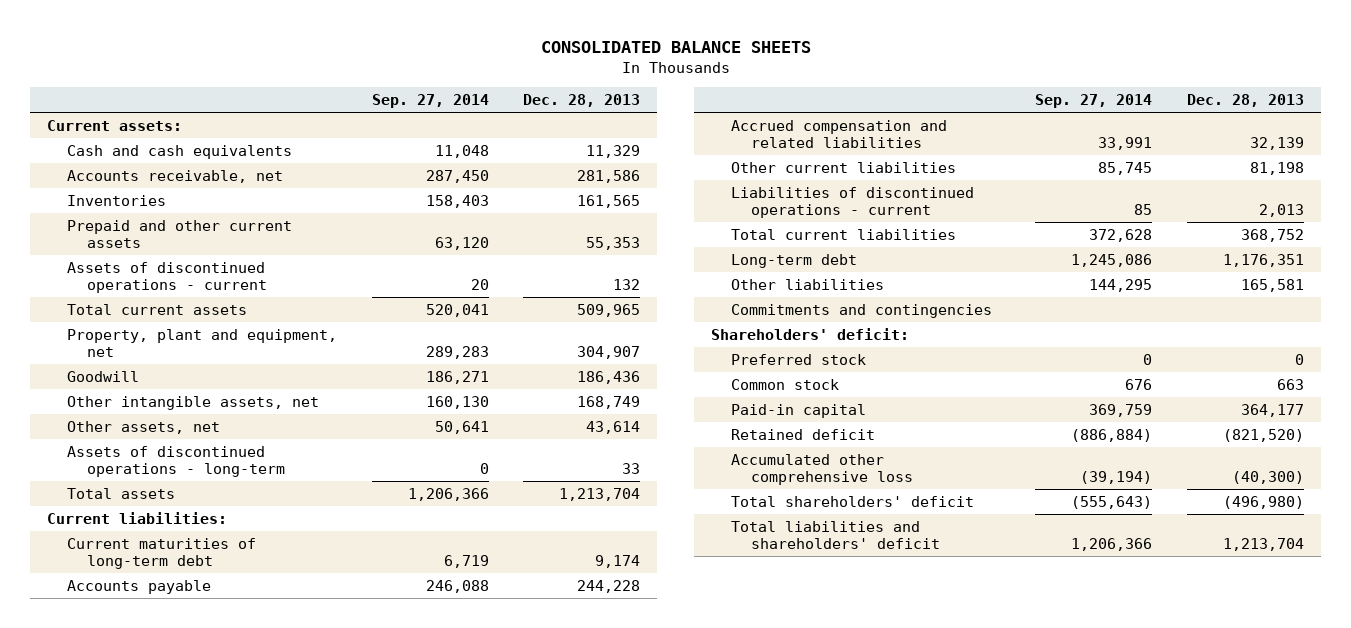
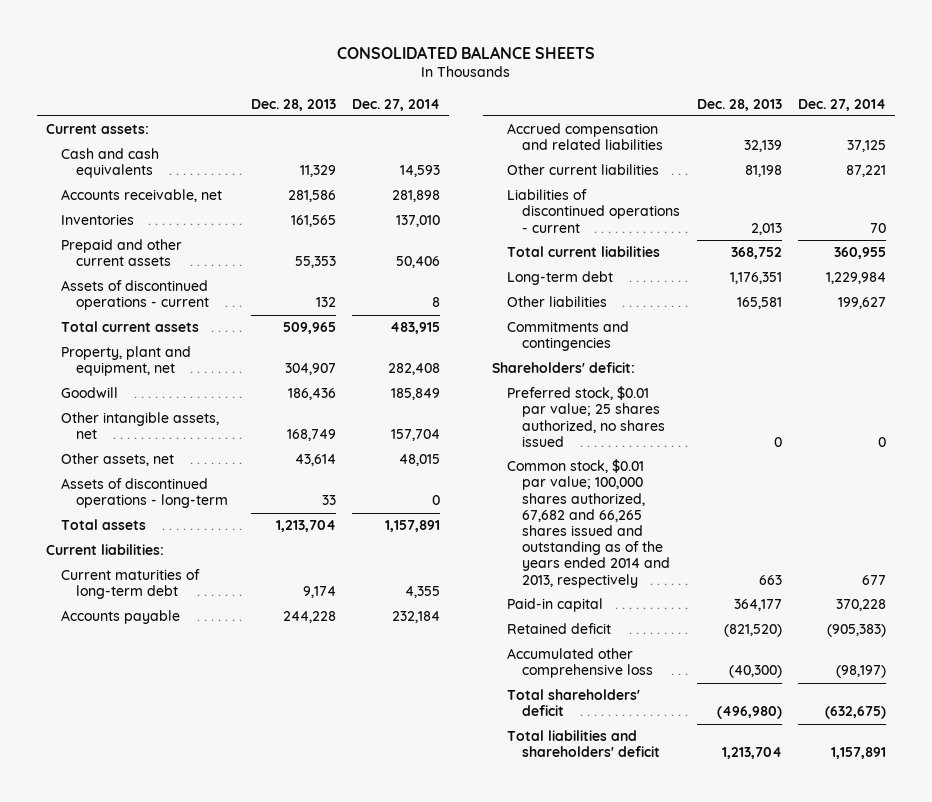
[371,94,489,109] Sep. 27, 2014 -> none
none -> [352,98,441,111] Dec. 27, 2014
[731,353,867,365] Preferred stock -> [506,386,666,447] Preferred stock, $0.01 par value; 25 shares authorized, no shares issued
[731,378,840,390] Common stock -> [506,459,671,588] Common stock, $0.01 par value; 100,000 shares authorized, 67,682 and 66,265 shares issued and outstanding as of the years ended 2014 and 2013, respectively

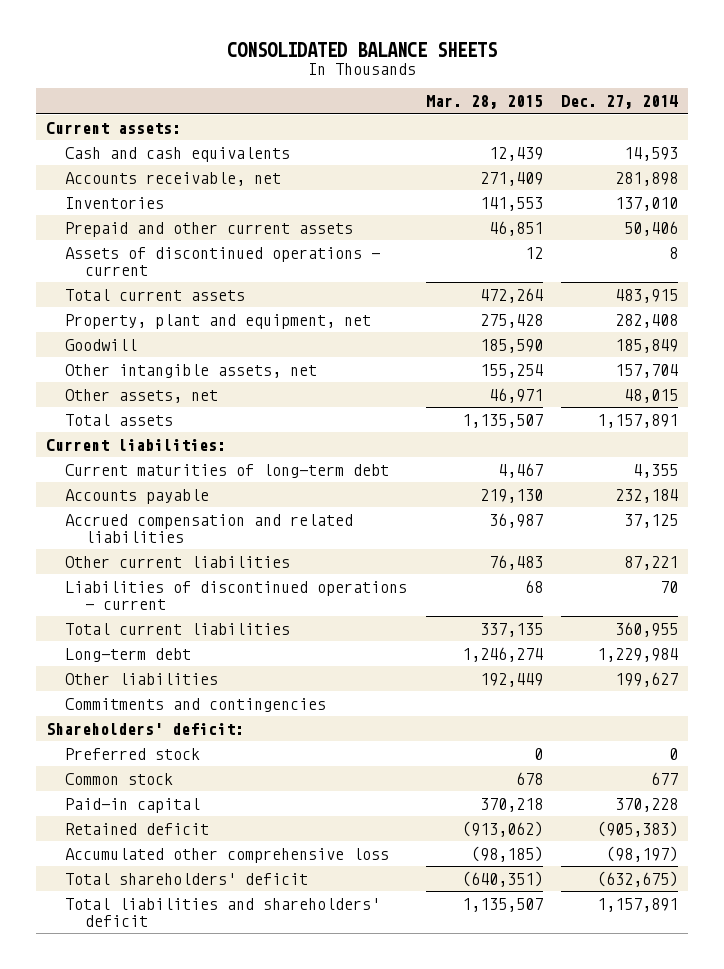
[250,98,336,111] Dec. 28, 2013 -> none
none -> [425,95,543,110] Mar. 28, 2015
[60,478,229,509] Assets of discontinued operations - long-term -> none
[506,386,666,447] Preferred stock, $0.01 par value; 25 shares authorized, no shares issued -> [65,747,201,760] Preferred stock
[506,459,671,588] Common stock, $0.01 par value; 100,000 shares authorized, 67,682 and 66,265 shares issued and outstanding as of the years ended 2014 and 2013, respectively -> [65,772,174,785] Common stock

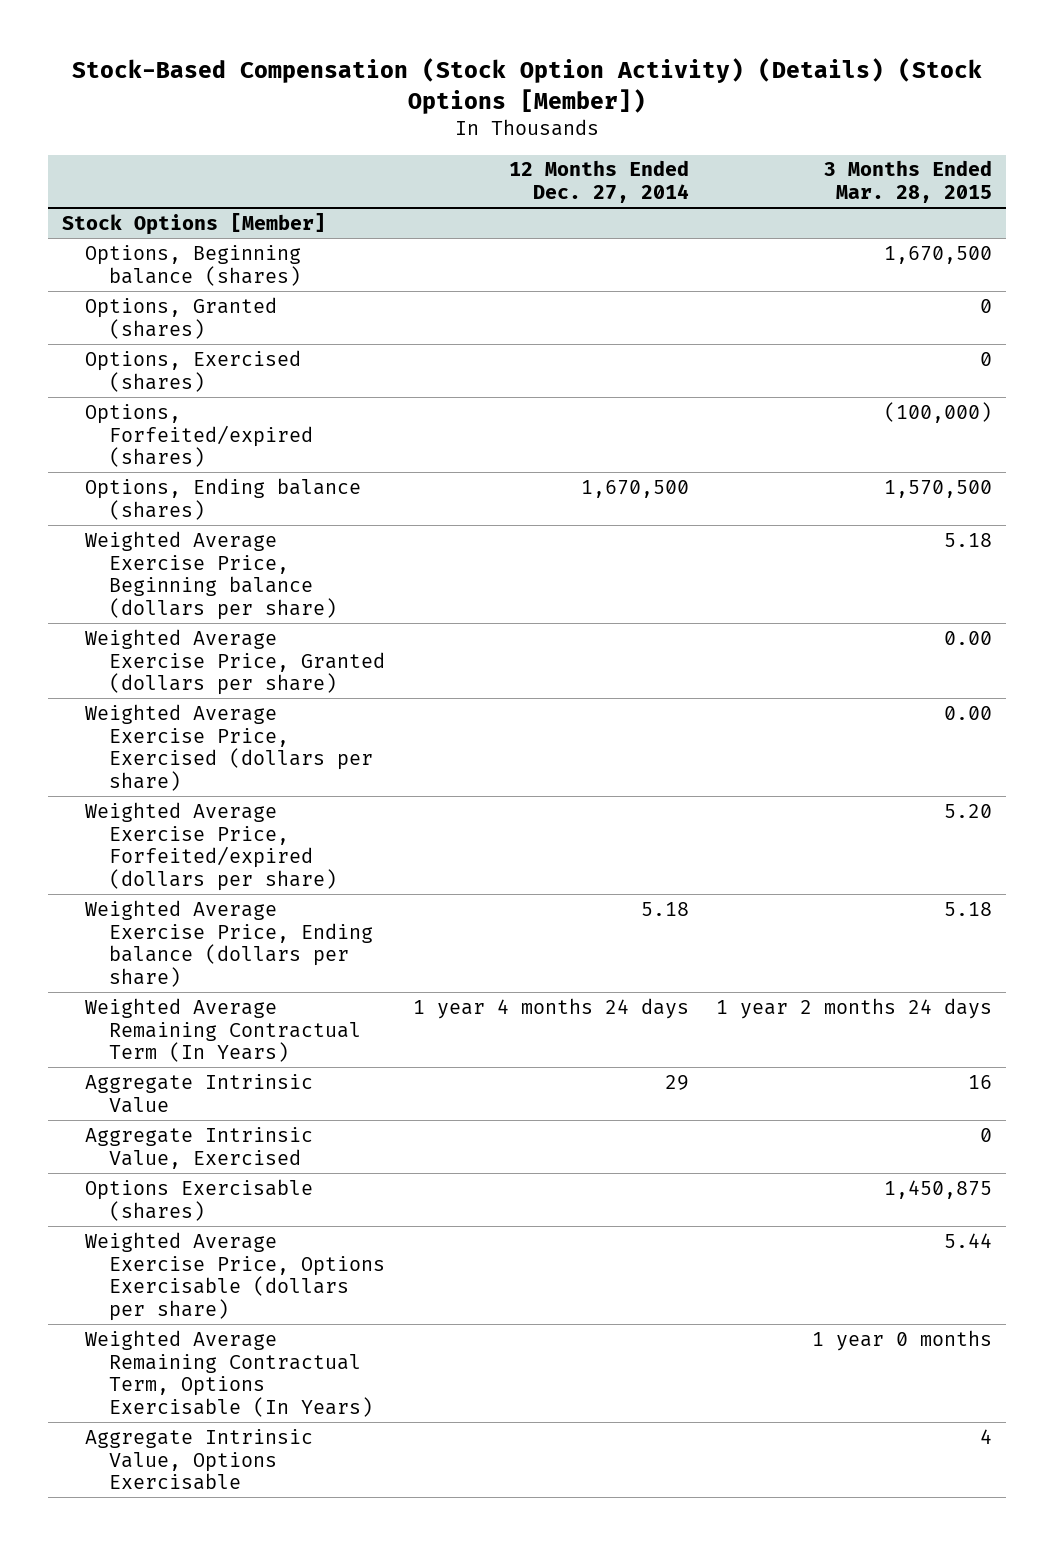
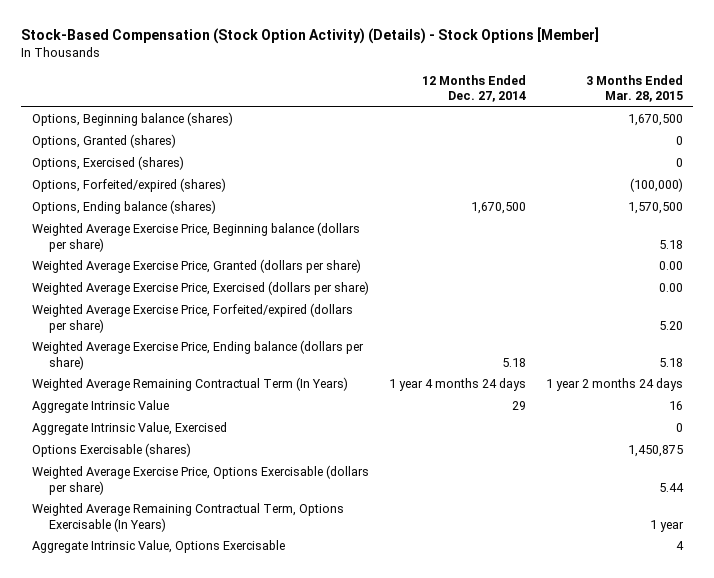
[71,58,982,114] Stock-Based Compensation (Stock Option Activity) (Details) (Stock Options [Member]) -> [21,27,600,45] Stock-Based Compensation (Stock Option Activity) (Details) - Stock Options [Member]
[61,212,326,235] Stock Options [Member] -> none
[812,1329,993,1351] 1 year 0 months -> [649,519,684,532] 1 year

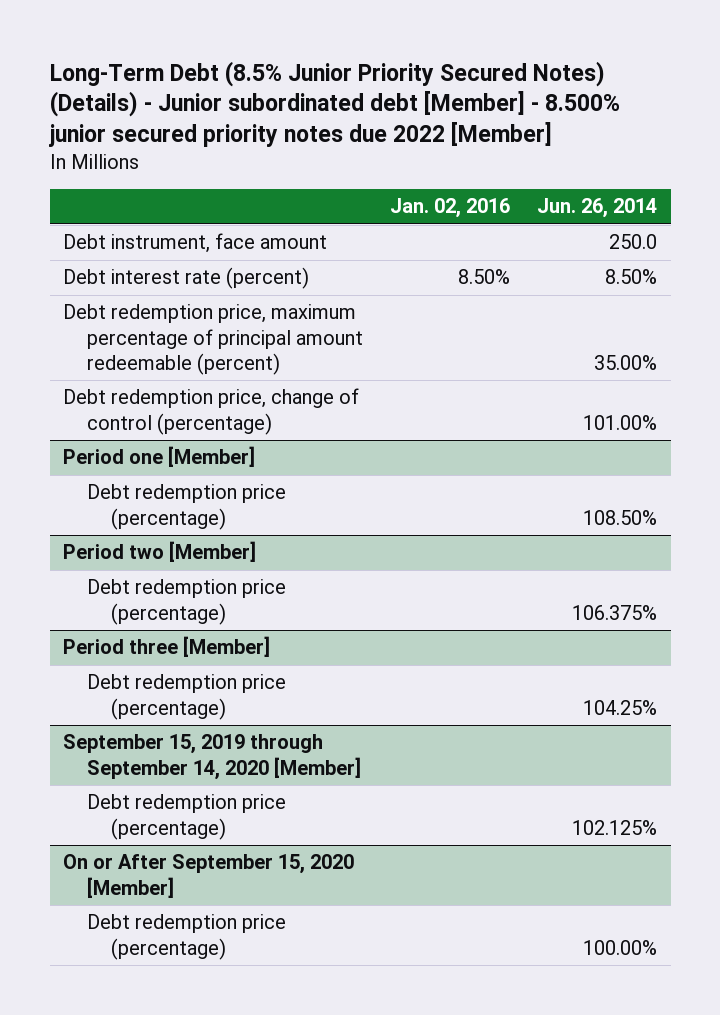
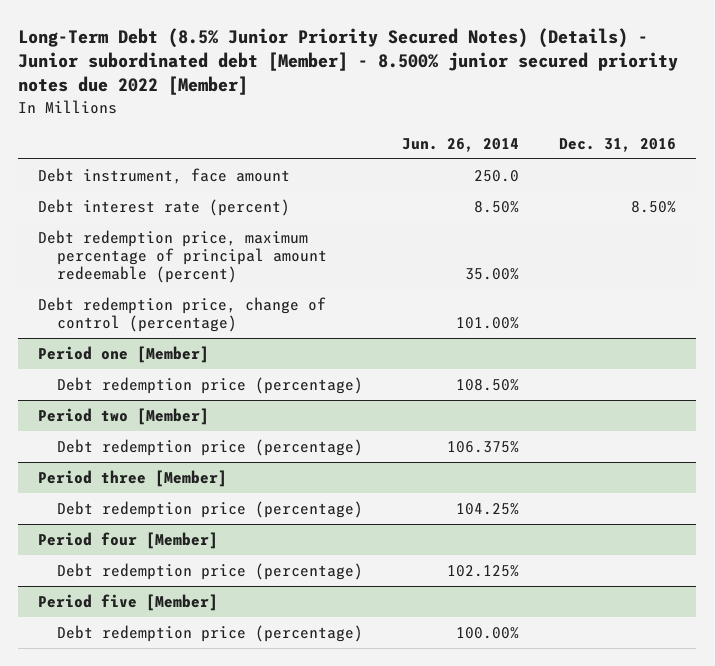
[390,198,511,219] Jan. 02, 2016 -> none
none -> [559,138,677,153] Dec. 31, 2016
[63,734,362,780] September 15, 2019 through September 14, 2020 [Member] -> [38,531,219,549] Period four [Member]
[63,854,355,898] On or After September 15, 2020 [Member] -> [38,593,219,611] Period five [Member]

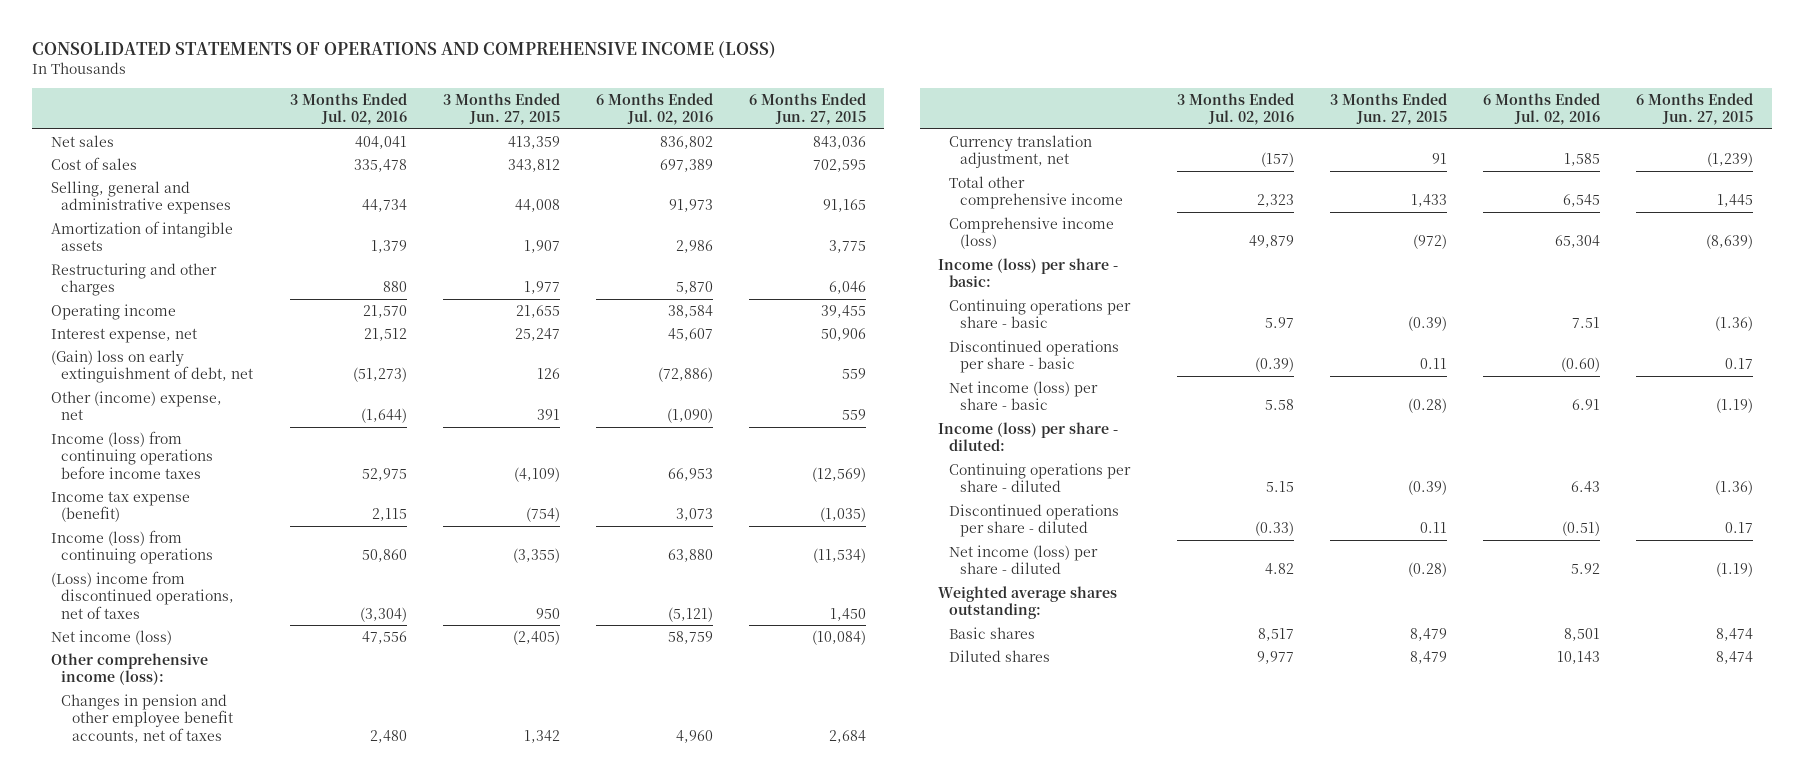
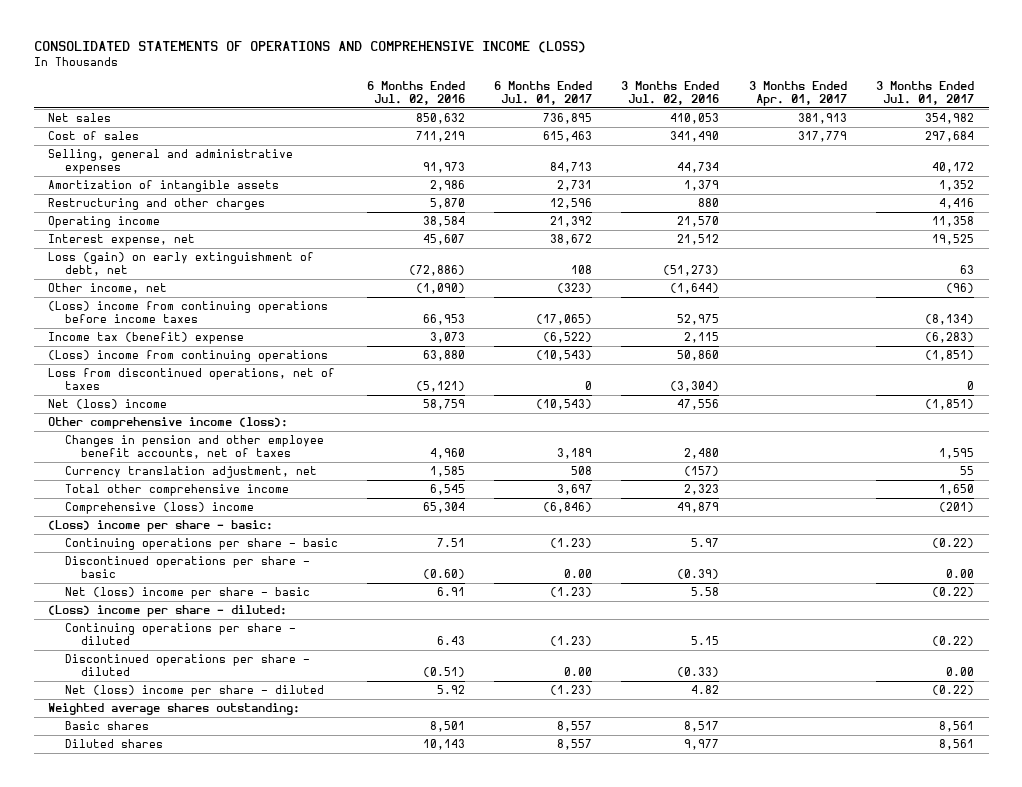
[442,92,560,126] 3 Months Ended Jun. 27, 2015 -> none
[749,92,867,126] 6 Months Ended Jun. 27, 2015 -> none
none -> [494,80,593,105] 6 Months Ended Jul. 01, 2017
none -> [748,80,847,106] 3 Months Ended Apr. 01, 2017
none -> [875,80,974,105] 3 Months Ended Jul. 01, 2017
[354,135,407,149] 404,041 -> [670,113,720,125] 410,053
[659,135,713,149] 836,802 -> [415,113,465,125] 850,632
[353,158,407,172] 335,478 -> [670,131,720,143] 341,490
[659,158,713,172] 697,389 -> [415,131,465,143] 711,219
[50,349,254,384] (Gain) loss on early extinguishment of debt, net -> [48,252,315,277] Loss (gain) on early extinguishment of debt, net
[50,390,222,421] Other (income) expense, net -> [48,283,168,295] Other income, net
[50,430,214,480] Income (loss) from continuing operations before income taxes -> [48,301,329,324] (Loss) income from continuing operations before income taxes
[50,490,190,523] Income tax expense (benefit) -> [48,332,245,345] Income tax (benefit) expense
[50,529,214,565] Income (loss) from continuing operations -> [48,350,329,363] (Loss) income from continuing operations
[50,570,235,620] (Loss) income from discontinued operations, net of taxes -> [48,368,336,391] Loss from discontinued operations, net of taxes
[50,629,172,645] Net income (loss) -> [48,399,168,410] Net (loss) income
[948,216,1114,250] Comprehensive income (loss) -> [64,502,254,515] Comprehensive (loss) income
[937,257,1118,288] Income (loss) per share - basic: -> [48,520,274,533] (Loss) income per share - basic:
[948,380,1098,411] Net income (loss) per share - basic -> [64,587,310,600] Net (loss) income per share - basic
[937,421,1118,452] Income (loss) per share - diluted: -> [48,605,288,618] (Loss) income per share - diluted:
[948,544,1098,575] Net income (loss) per share - diluted -> [64,685,324,698] Net (loss) income per share - diluted

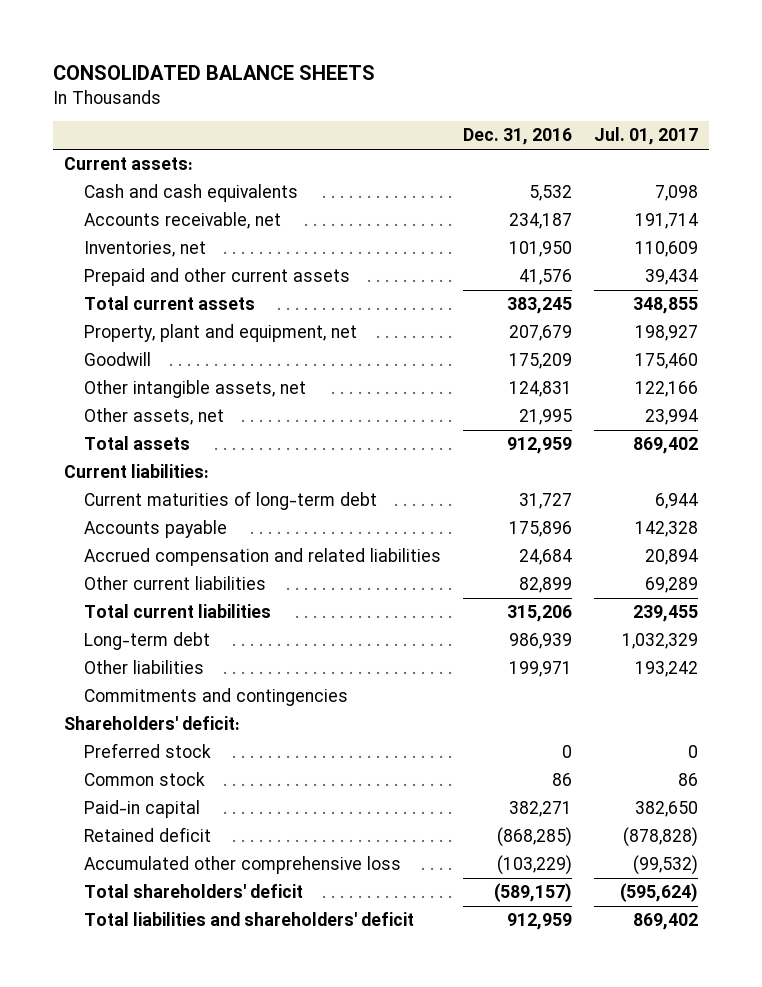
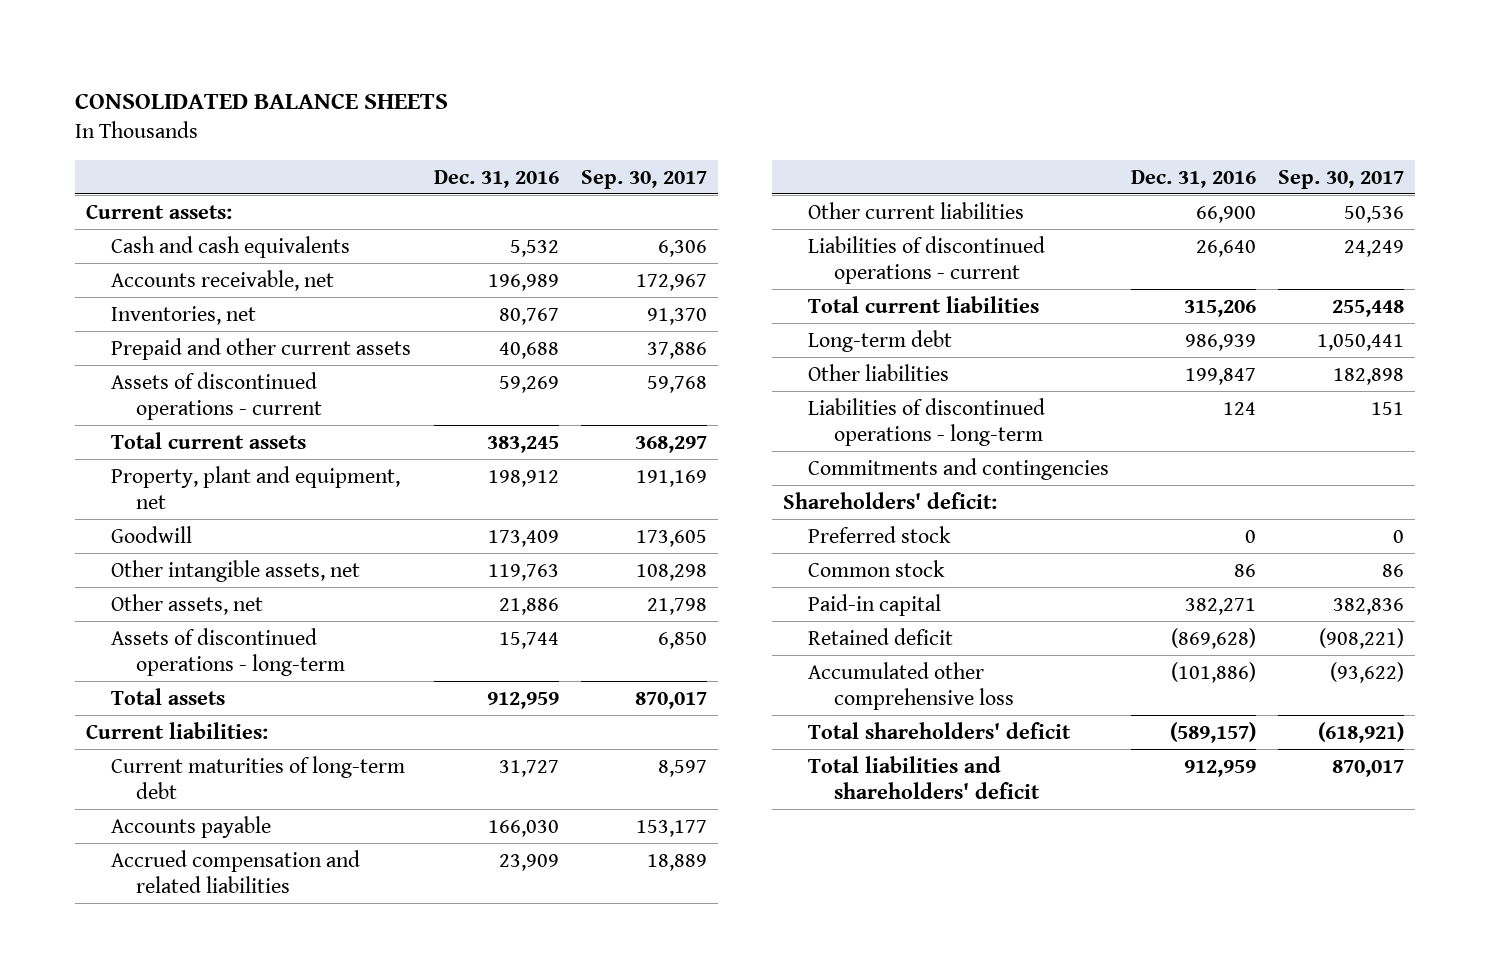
[594,127,699,146] Jul. 01, 2017 -> none
none -> [581,169,708,189] Sep. 30, 2017
[509,213,573,230] 234,187 -> [488,273,560,291] 196,989
[509,241,573,258] 101,950 -> [499,307,560,325] 80,767
[519,269,573,286] 41,576 -> [499,341,560,359] 40,688
none -> [111,371,323,421] Assets of discontinued operations - current
[509,325,573,342] 207,679 -> [488,469,560,487] 198,912
[509,353,573,370] 175,209 -> [488,529,560,547] 173,409
[509,381,573,398] 124,831 -> [488,563,560,581] 119,763
[519,409,573,426] 21,995 -> [499,597,560,615] 21,886
none -> [111,627,346,677] Assets of discontinued operations - long-term
[509,521,573,538] 175,896 -> [488,819,560,837] 166,030
[519,549,573,566] 24,684 -> [499,853,560,871] 23,909
[519,577,573,594] 82,899 -> [1196,205,1257,223] 66,900
none -> [808,235,1046,285] Liabilities of discontinued operations - current
[509,661,573,678] 199,971 -> [1185,367,1257,385] 199,847
none -> [808,397,1046,447] Liabilities of discontinued operations - long-term
[497,827,573,848] (868,285) -> [1171,627,1257,649] (869,628)
[497,855,573,876] (103,229) -> [1171,661,1257,683] (101,886)

